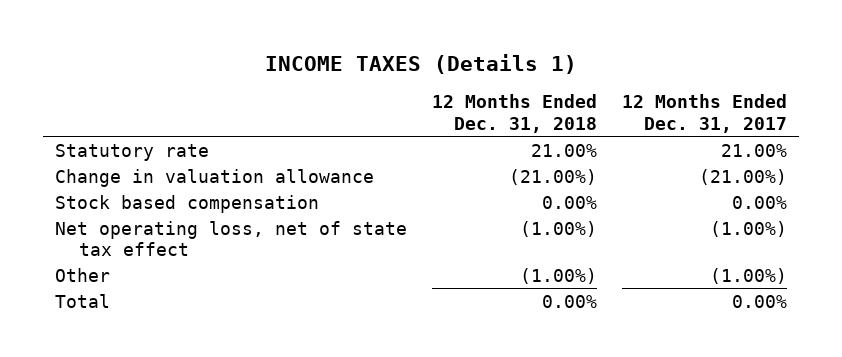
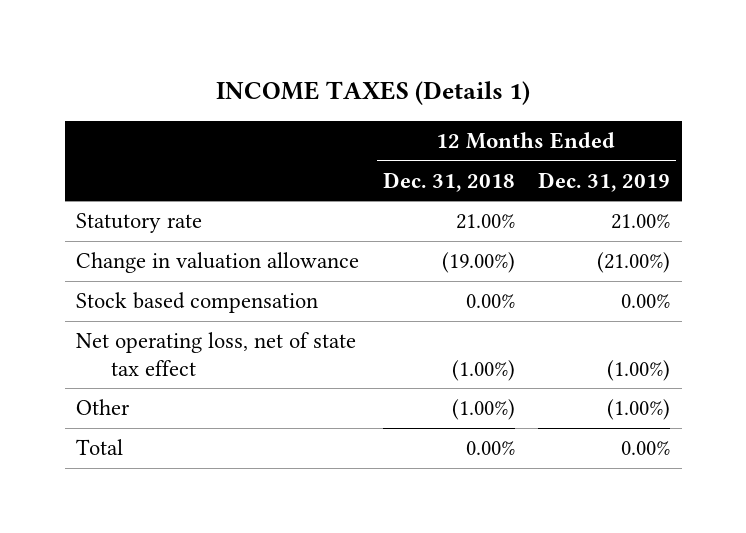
[621,94,787,133] 12 Months Ended Dec. 31, 2017 -> none
none -> [538,171,671,192] Dec. 31, 2019
[509,168,598,185] (21.00%) -> [441,252,515,274] (19.00%)

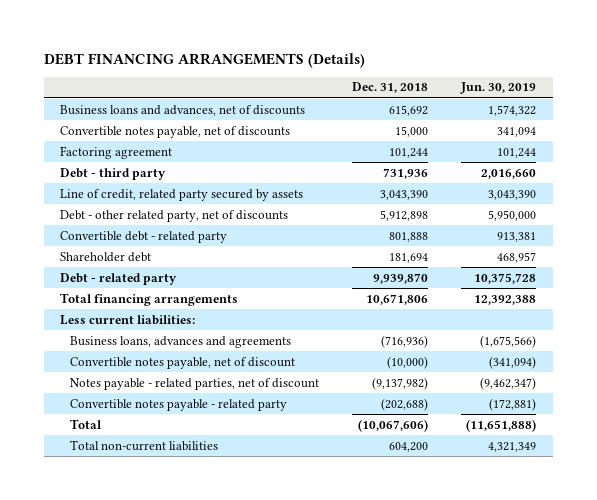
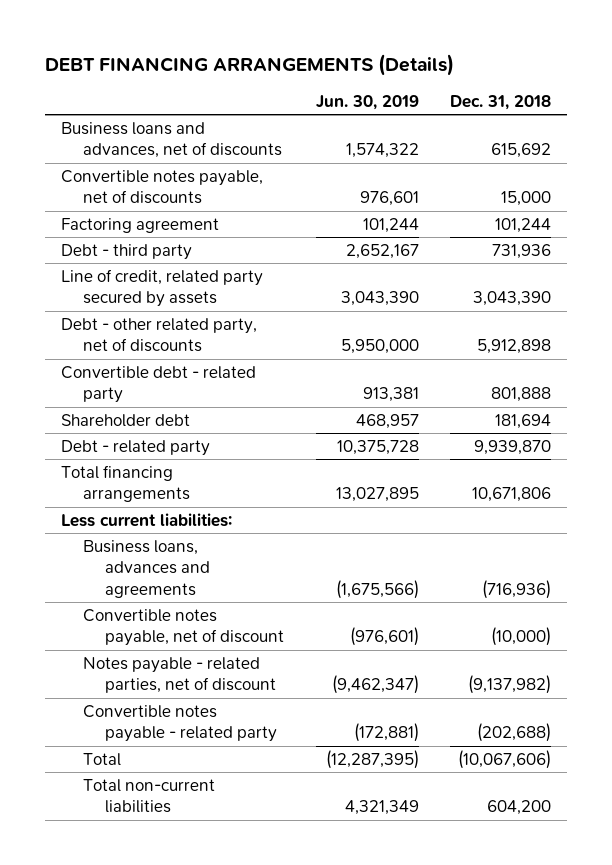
[497,126,537,137] 341,094 -> [359,191,419,207] 976,601
[481,168,537,179] 2,016,660 -> [345,243,419,259] 2,652,167
[474,294,537,305] 12,392,388 -> [335,487,419,503] 13,027,895
[489,355,537,369] (341,094) -> [349,627,419,647] (976,601)
[466,418,537,432] (11,651,888) -> [325,749,419,769] (12,287,395)

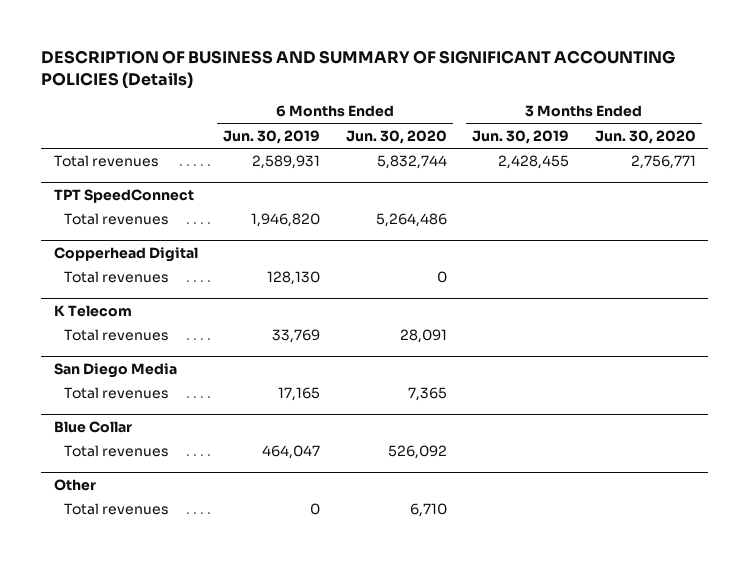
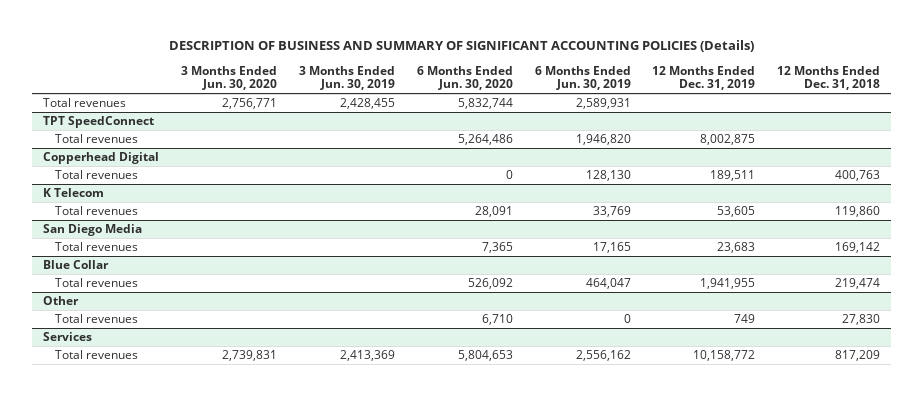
none -> [652,65,756,91] 12 Months Ended Dec. 31, 2019
none -> [777,65,881,91] 12 Months Ended Dec. 31, 2018
none -> [43,331,93,341] Services
none -> [54,349,138,359] Total revenues

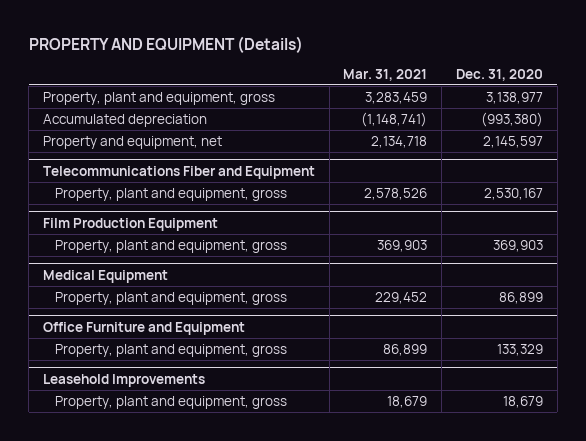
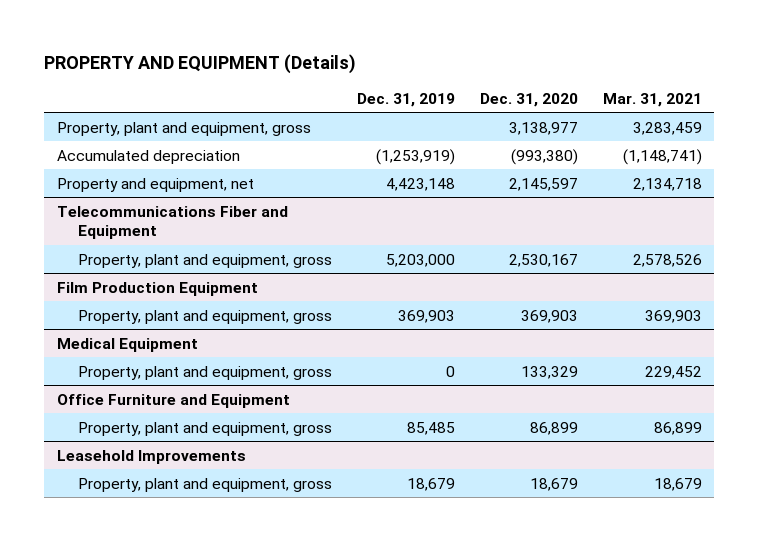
none -> [357,93,456,108] Dec. 31, 2019
[499,291,544,304] 86,899 -> [520,365,578,379] 133,329
[497,343,544,356] 133,329 -> [529,421,578,435] 86,899

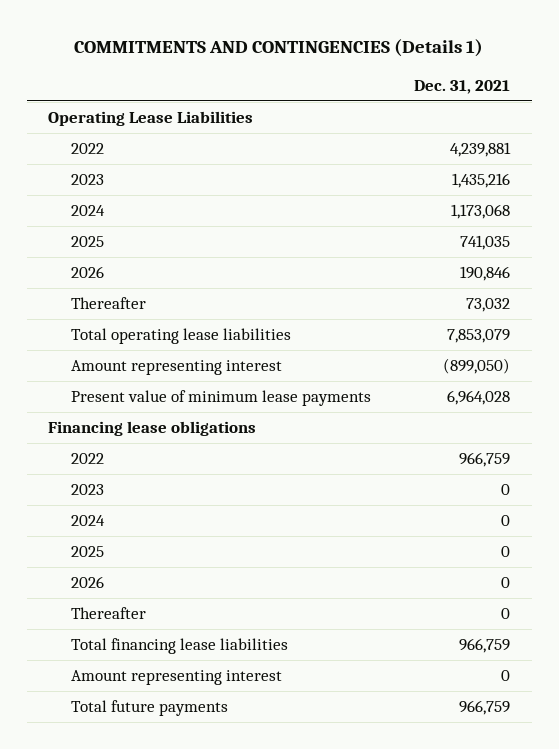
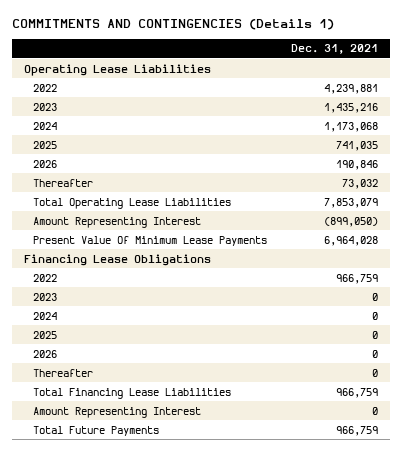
[70,328,291,345] Total operating lease liabilities -> [32,197,231,209] Total Operating Lease Liabilities
[70,360,282,376] Amount representing interest -> [32,216,201,228] Amount Representing Interest
[70,390,371,407] Present value of minimum lease payments -> [32,235,267,246] Present Value Of Minimum Lease Payments
[48,421,257,437] Financing lease obligations -> [23,253,211,266] Financing Lease Obligations
[70,638,288,655] Total financing lease liabilities -> [32,387,231,399] Total Financing Lease Liabilities
[70,670,282,686] Amount representing interest -> [32,406,201,418] Amount Representing Interest
[70,700,228,717] Total future payments -> [32,425,159,436] Total Future Payments

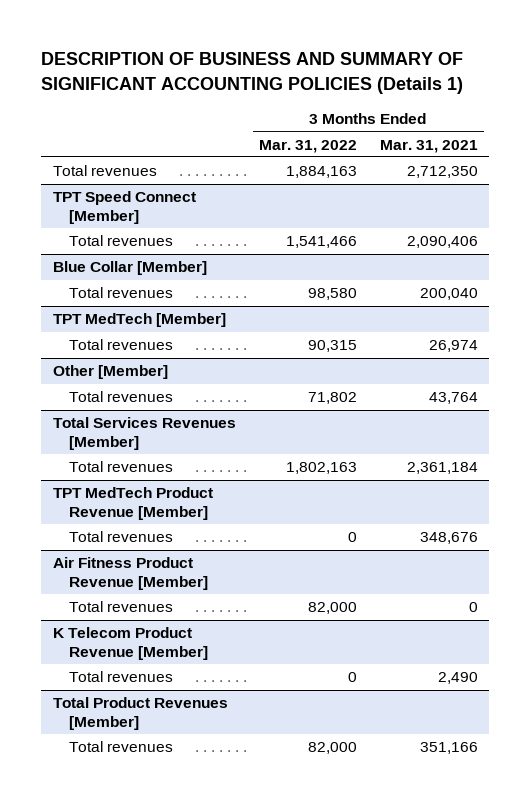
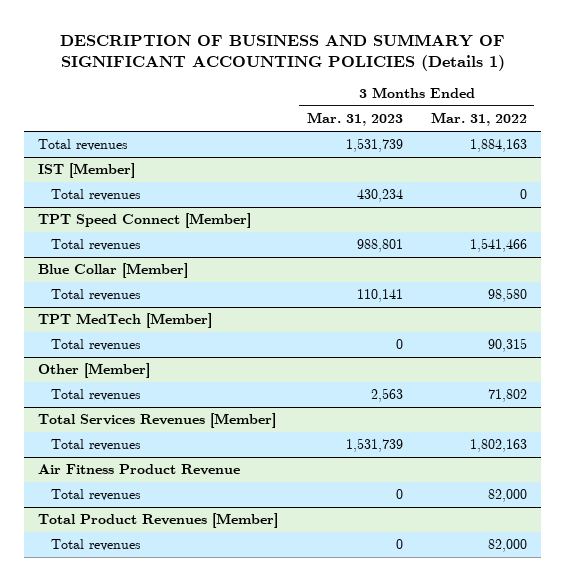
[379,139,478,153] Mar. 31, 2021 -> none
none -> [306,112,403,127] Mar. 31, 2023
none -> [38,163,136,179] IST [Member]
none -> [50,189,141,202] Total revenues
[52,487,213,520] TPT MedTech Product Revenue [Member] -> none
[69,531,174,543] Total revenues -> none
[52,557,209,590] Air Fitness Product Revenue [Member] -> [38,464,241,476] Air Fitness Product Revenue
[52,627,209,660] K Telecom Product Revenue [Member] -> none
[69,671,174,683] Total revenues -> none

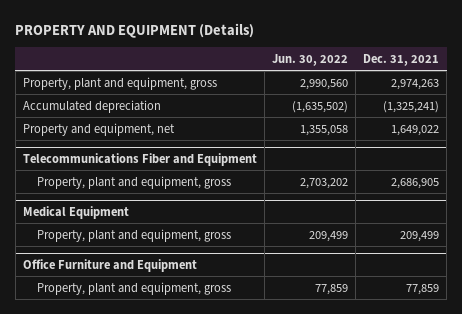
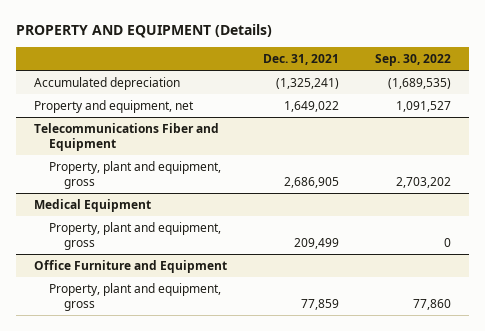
[272,53,349,66] Jun. 30, 2022 -> none
none -> [374,54,451,67] Sep. 30, 2022
[22,76,217,90] Property, plant and equipment, gross -> none

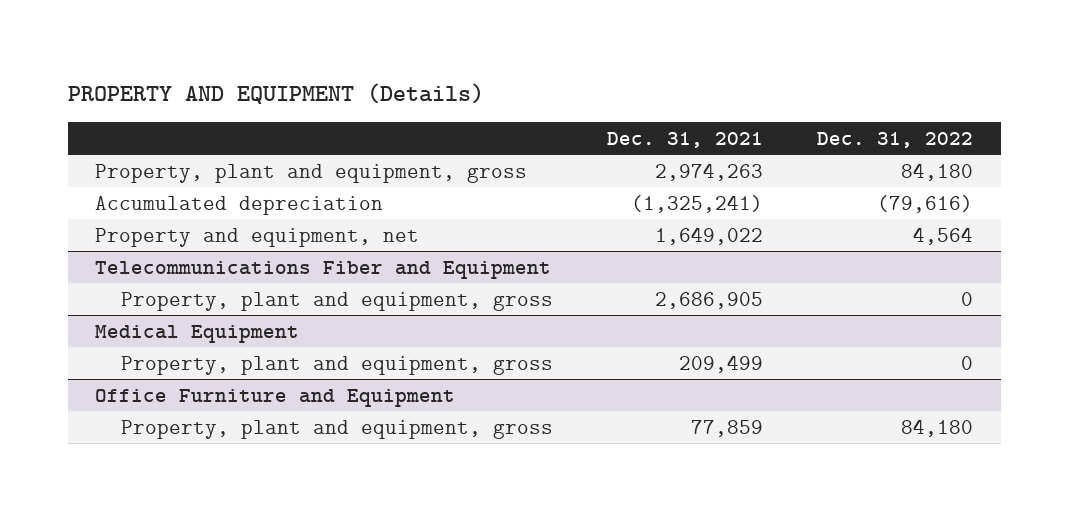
[374,54,451,67] Sep. 30, 2022 -> none
none -> [817,131,974,148] Dec. 31, 2022
none -> [94,163,527,183] Property, plant and equipment, gross

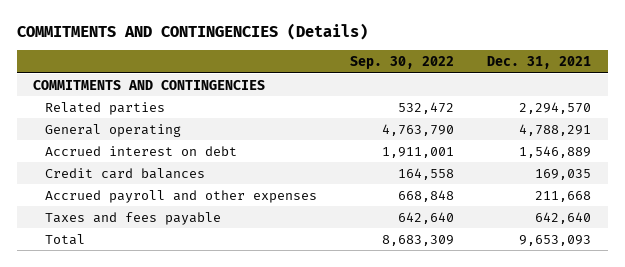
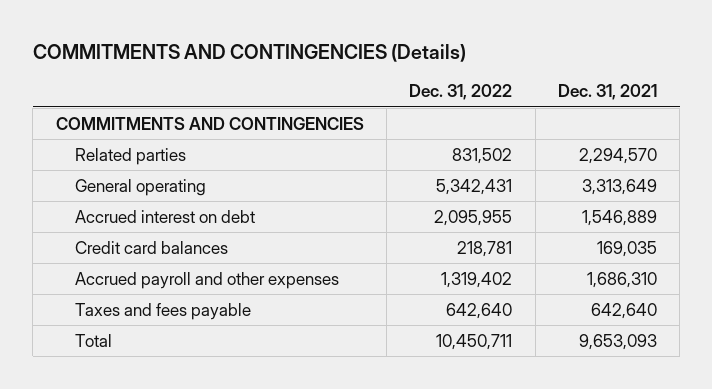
[350,55,455,69] Sep. 30, 2022 -> none
none -> [409,84,513,101] Dec. 31, 2022
[519,123,592,136] 4,788,291 -> [581,178,657,195] 3,313,649
[535,190,592,202] 211,668 -> [586,271,657,288] 1,686,310

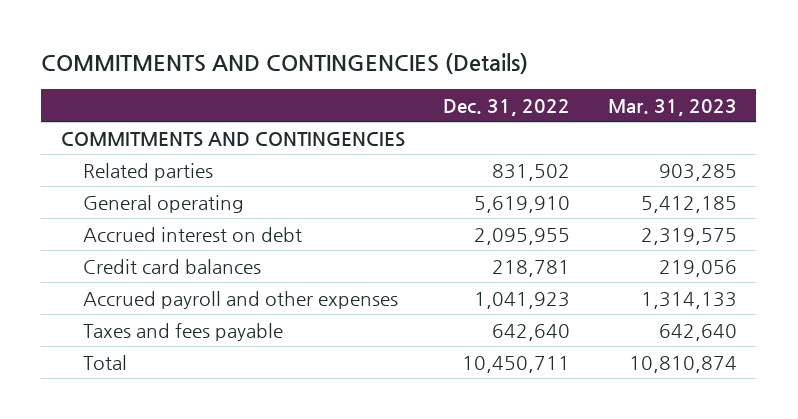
[557,84,657,101] Dec. 31, 2021 -> none
none -> [608,98,738,116] Mar. 31, 2023
[436,178,513,195] 5,342,431 -> [473,195,570,213] 5,619,910
[441,271,513,288] 1,319,402 -> [473,291,570,309] 1,041,923

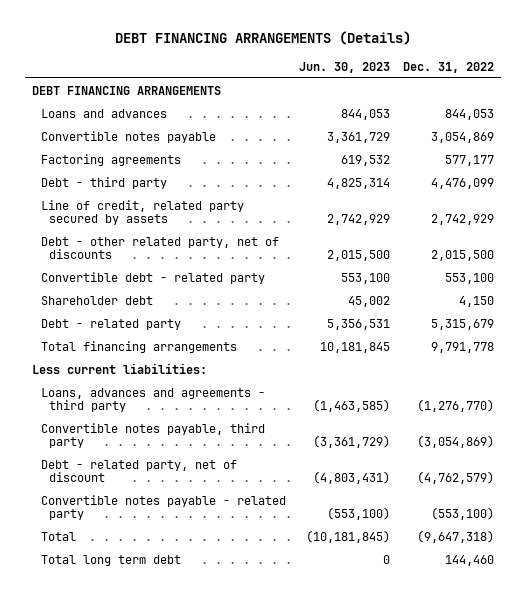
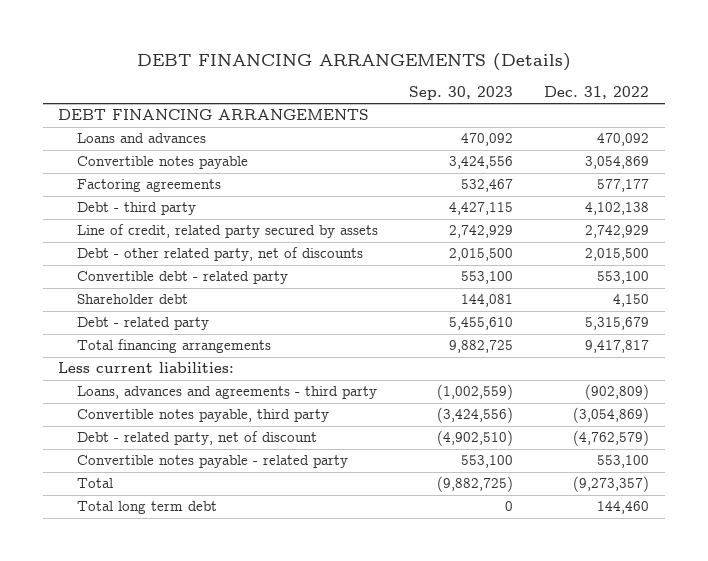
[298,61,390,73] Jun. 30, 2023 -> none
none -> [409,86,514,101] Sep. 30, 2023
[445,108,495,120] 844,053 -> [597,133,650,147] 470,092
[431,177,495,189] 4,476,099 -> [585,202,650,216] 4,102,138
[431,341,495,353] 9,791,778 -> [585,340,650,354] 9,417,817
[417,399,495,413] (1,276,770) -> [585,384,650,401] (902,809)
[431,507,495,521] (553,100) -> [597,455,650,469] 553,100
[417,529,495,543] (9,647,318) -> [573,476,650,493] (9,273,357)

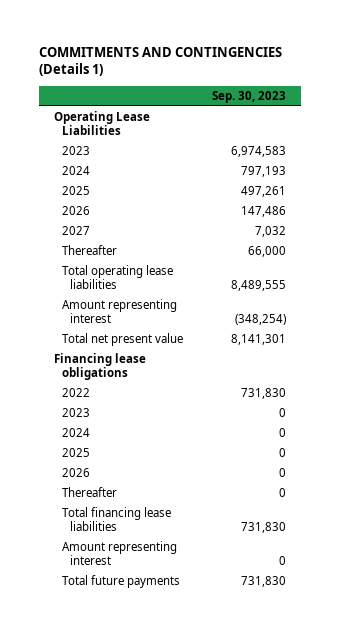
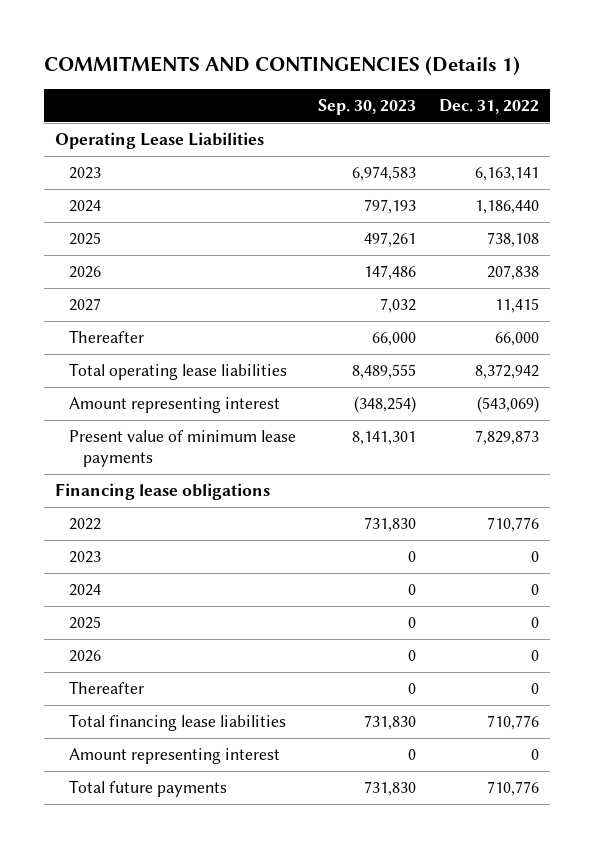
none -> [438,99,539,115] Dec. 31, 2022
[61,333,183,347] Total net present value -> [68,430,296,468] Present value of minimum lease payments

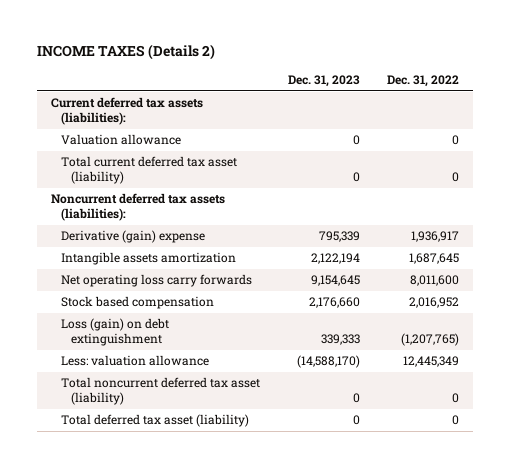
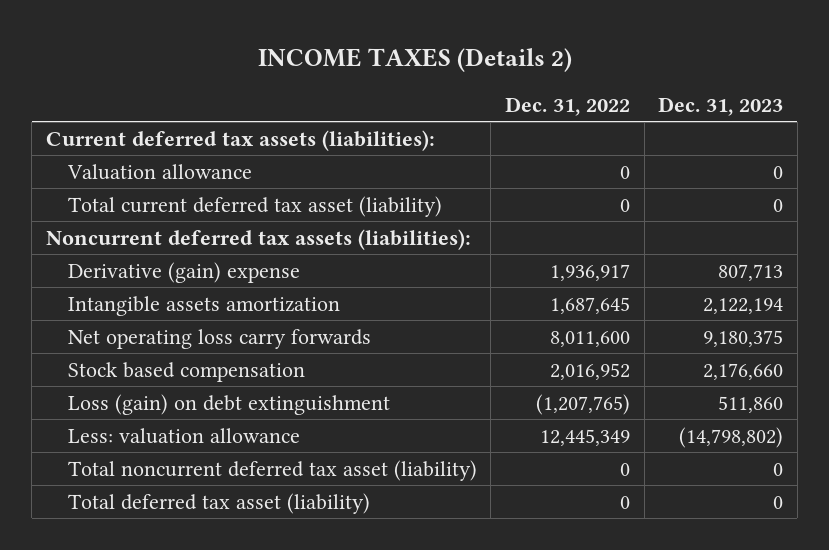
[318,231,360,243] 795,339 -> [718,263,784,281] 807,713
[310,275,360,287] 9,154,645 -> [703,329,784,347] 9,180,375
[320,334,360,346] 339,333 -> [718,395,784,413] 511,860
[296,355,360,369] (14,588,170) -> [679,426,784,448] (14,798,802)

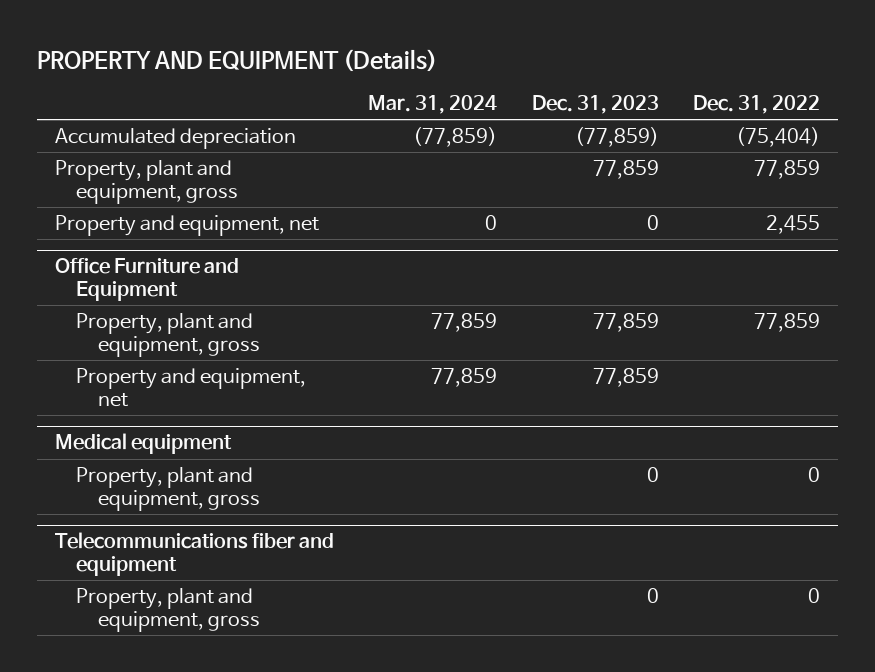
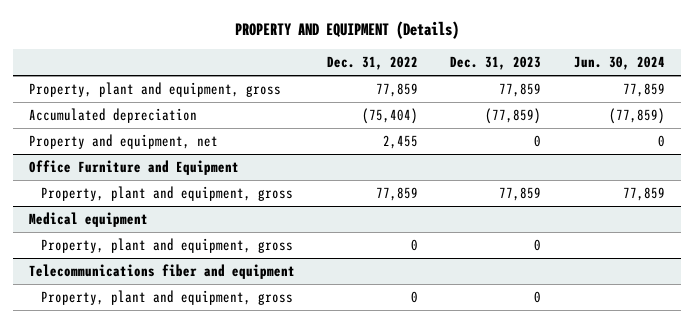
[368,95,498,115] Mar. 31, 2024 -> none
none -> [573,56,665,71] Jun. 30, 2024
[54,128,296,150] Accumulated depreciation -> [28,108,197,124] Accumulated depreciation
[76,368,307,407] Property and equipment, net -> none

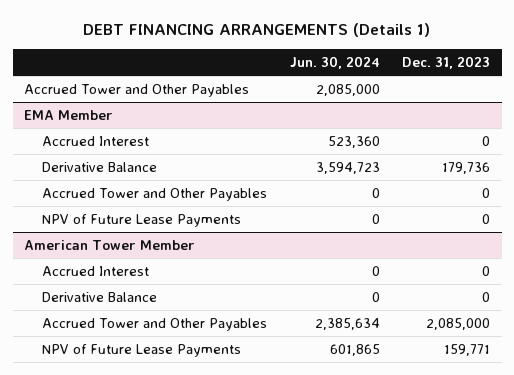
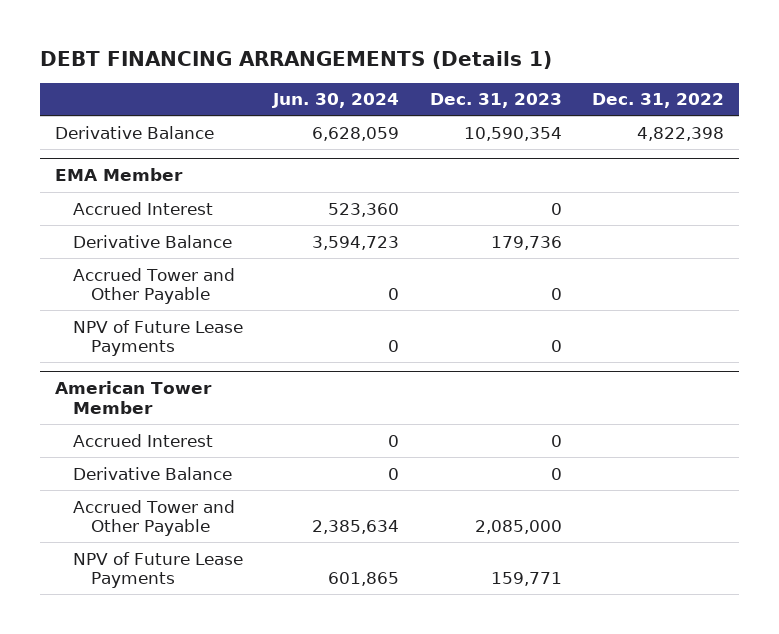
none -> [592,93,725,109] Dec. 31, 2022
[23,84,249,98] Accrued Tower and Other Payables -> none
none -> [54,125,214,139] Derivative Balance
[41,188,267,202] Accrued Tower and Other Payables -> [73,267,236,304] Accrued Tower and Other Payable
[41,318,267,332] Accrued Tower and Other Payables -> [73,499,236,536] Accrued Tower and Other Payable

